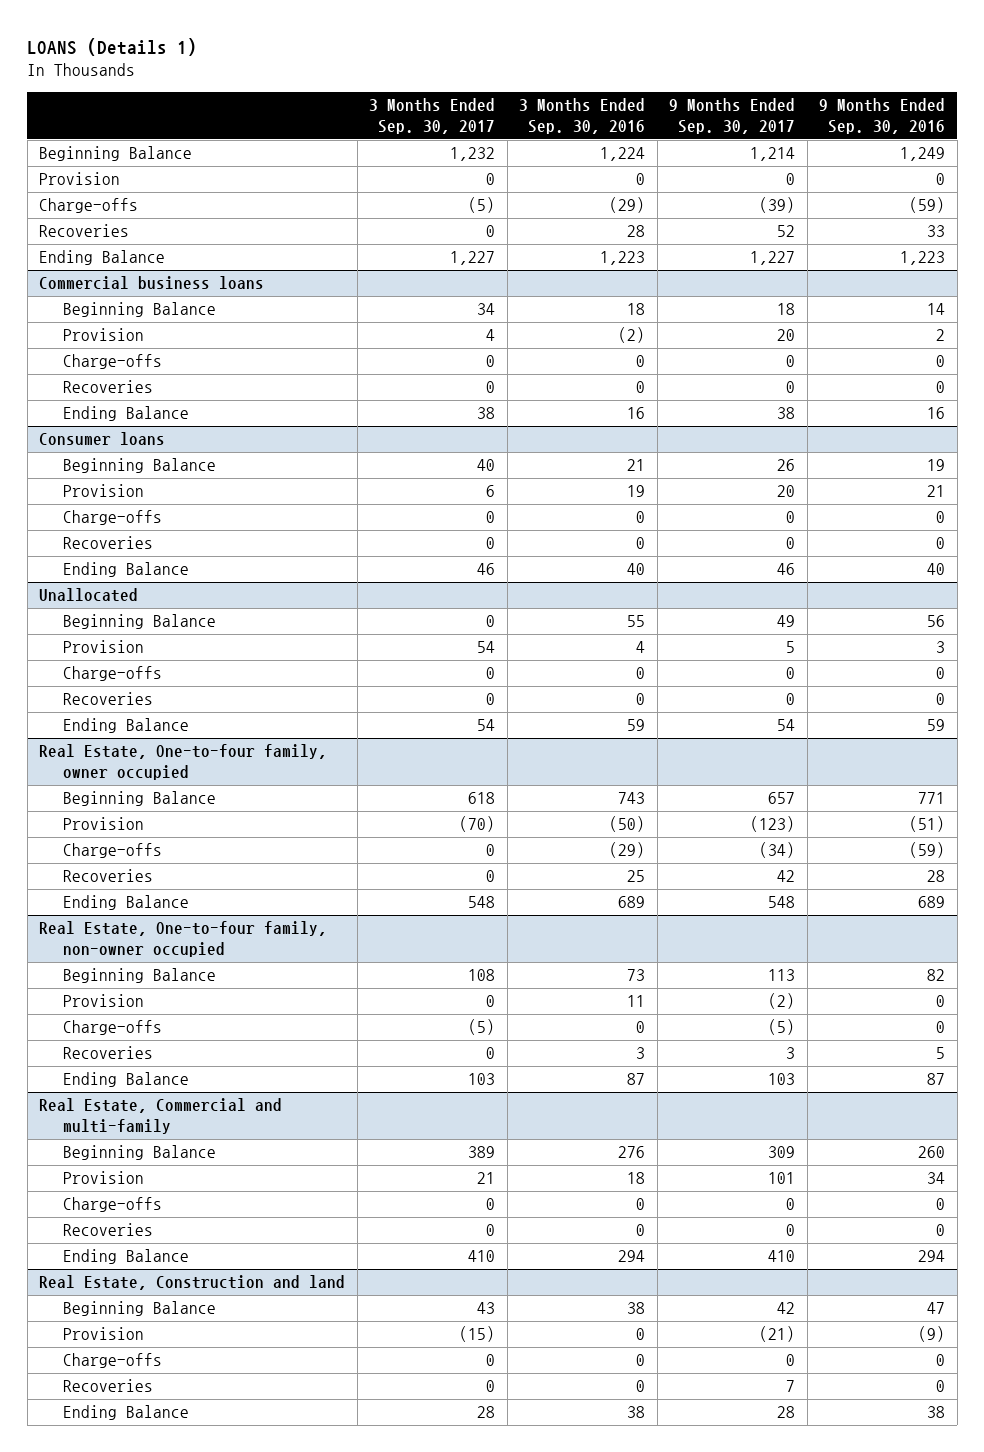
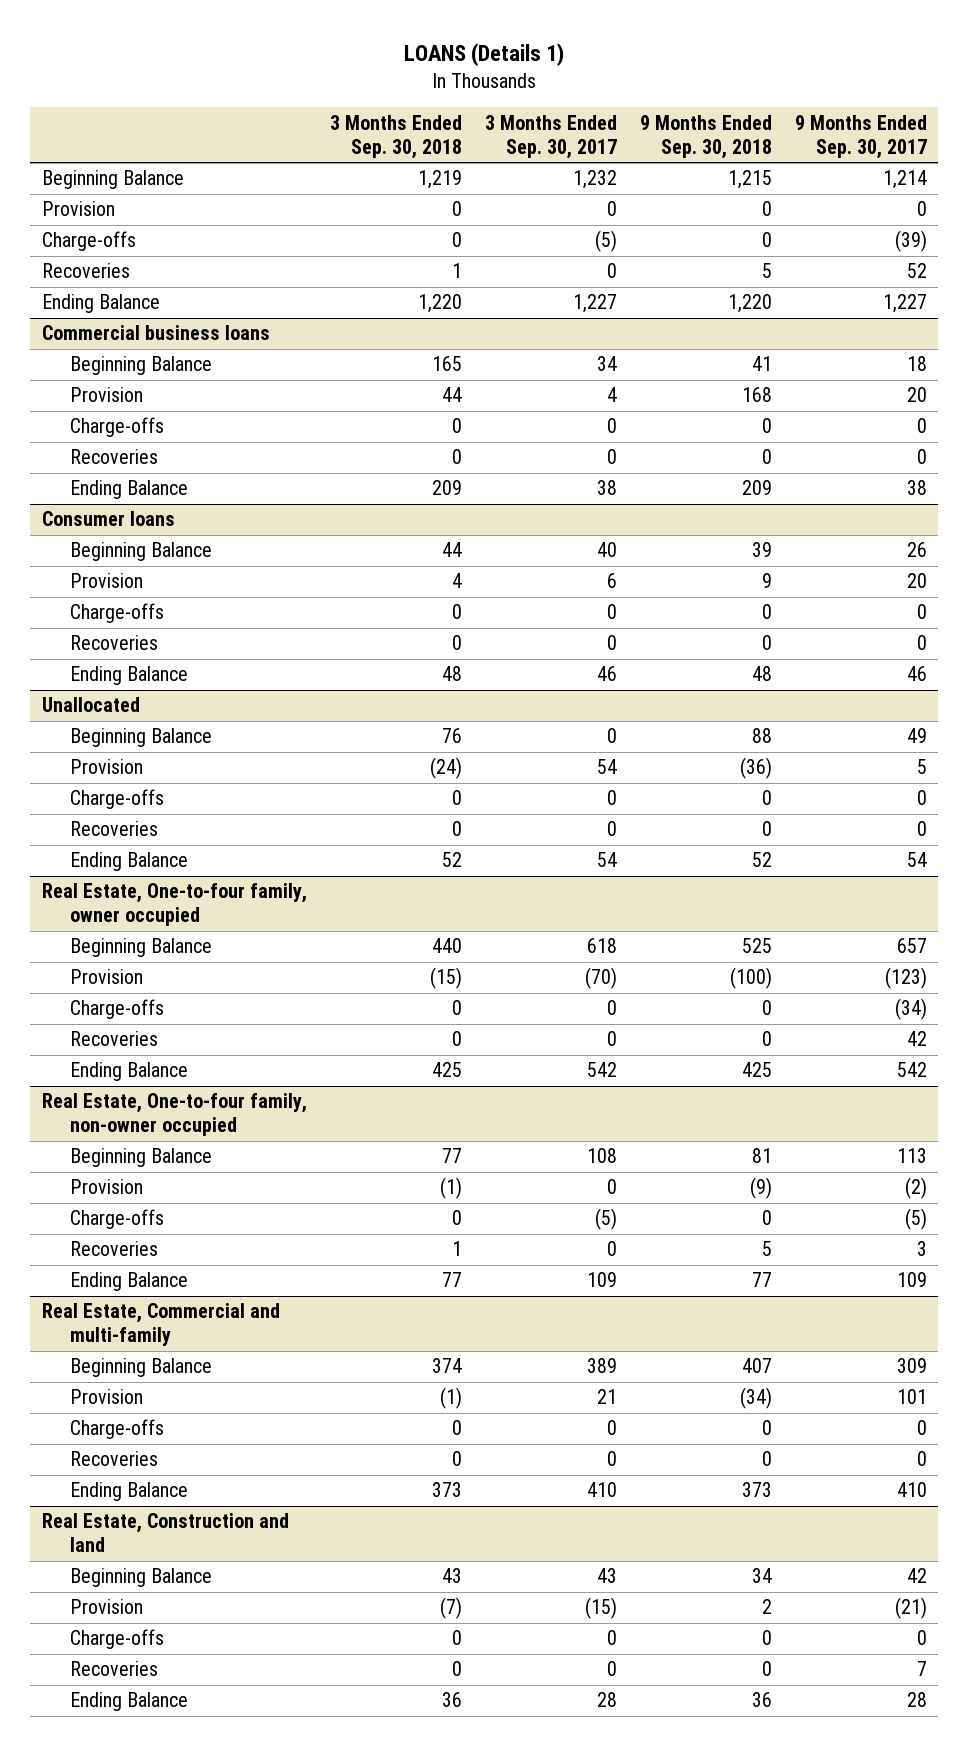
[519,97,646,135] 3 Months Ended Sep. 30, 2016 -> none
[819,97,946,135] 9 Months Ended Sep. 30, 2016 -> none
none -> [329,114,462,159] 3 Months Ended Sep. 30, 2018
none -> [639,114,772,159] 9 Months Ended Sep. 30, 2018
[468,896,496,909] 548 -> [586,1062,617,1078] 542
[768,896,796,909] 548 -> [896,1062,927,1078] 542
[468,1073,496,1086] 103 -> [586,1272,617,1288] 109
[768,1073,796,1086] 103 -> [896,1272,927,1288] 109

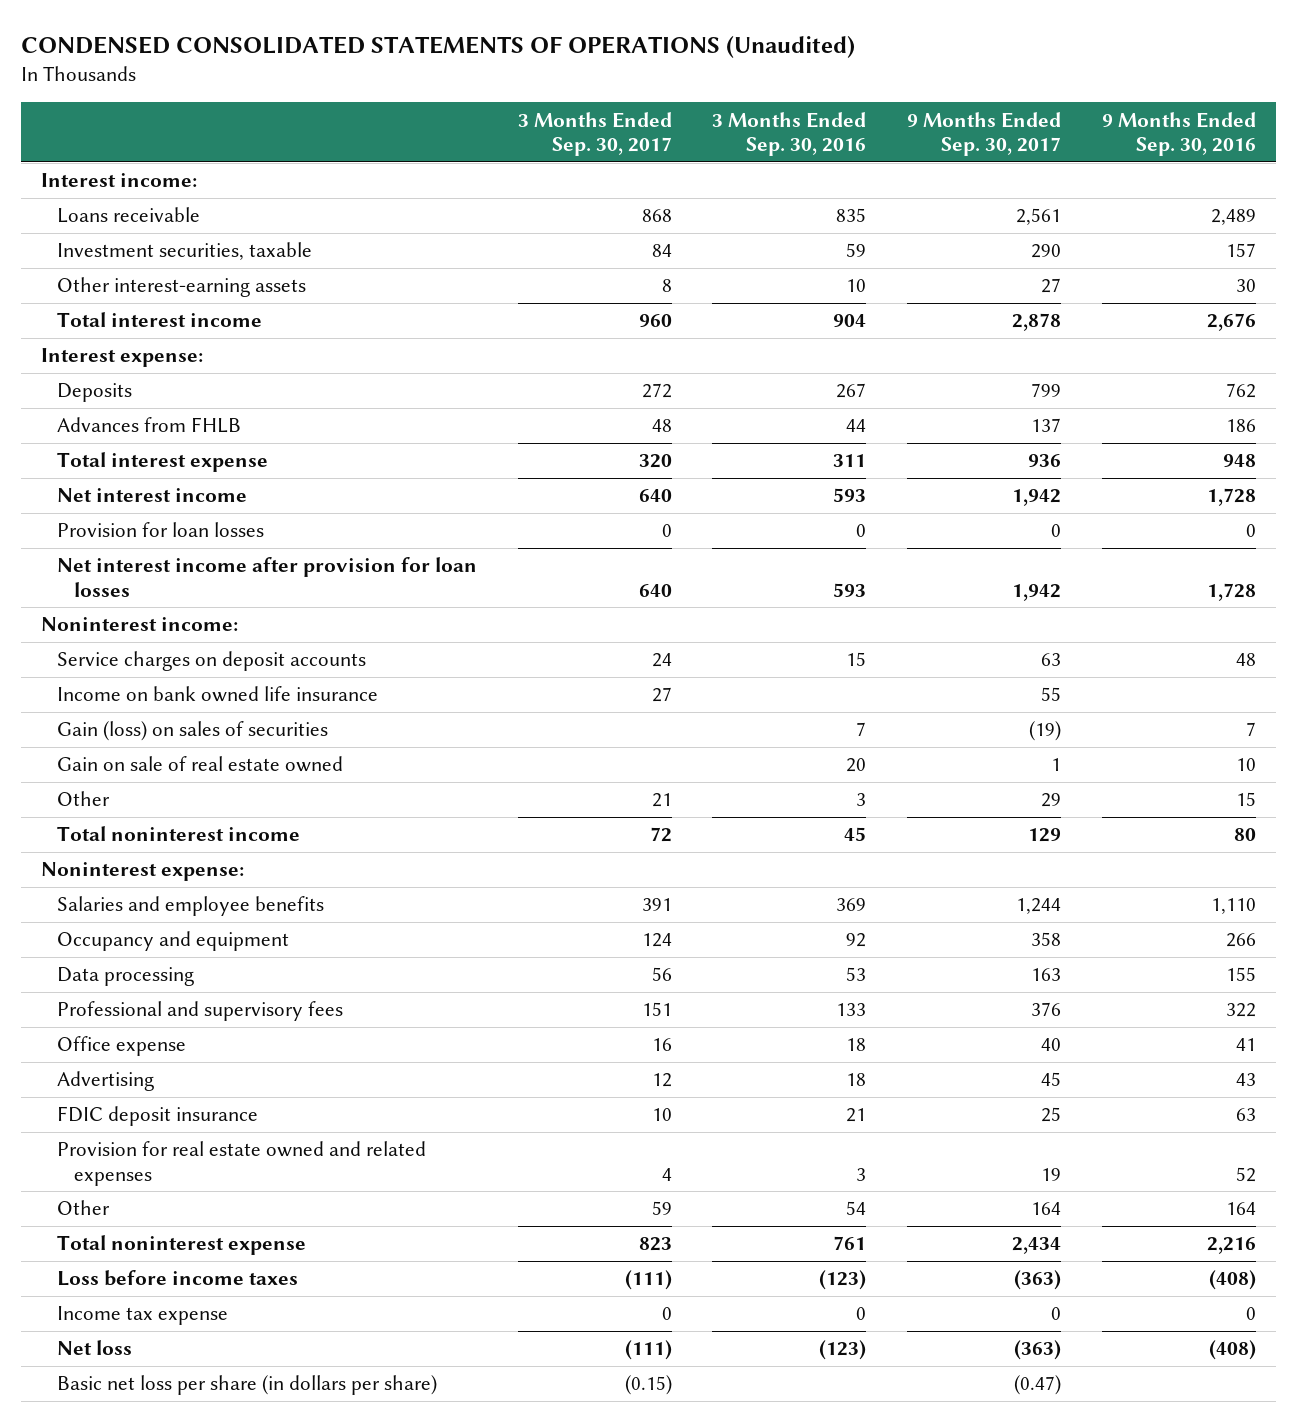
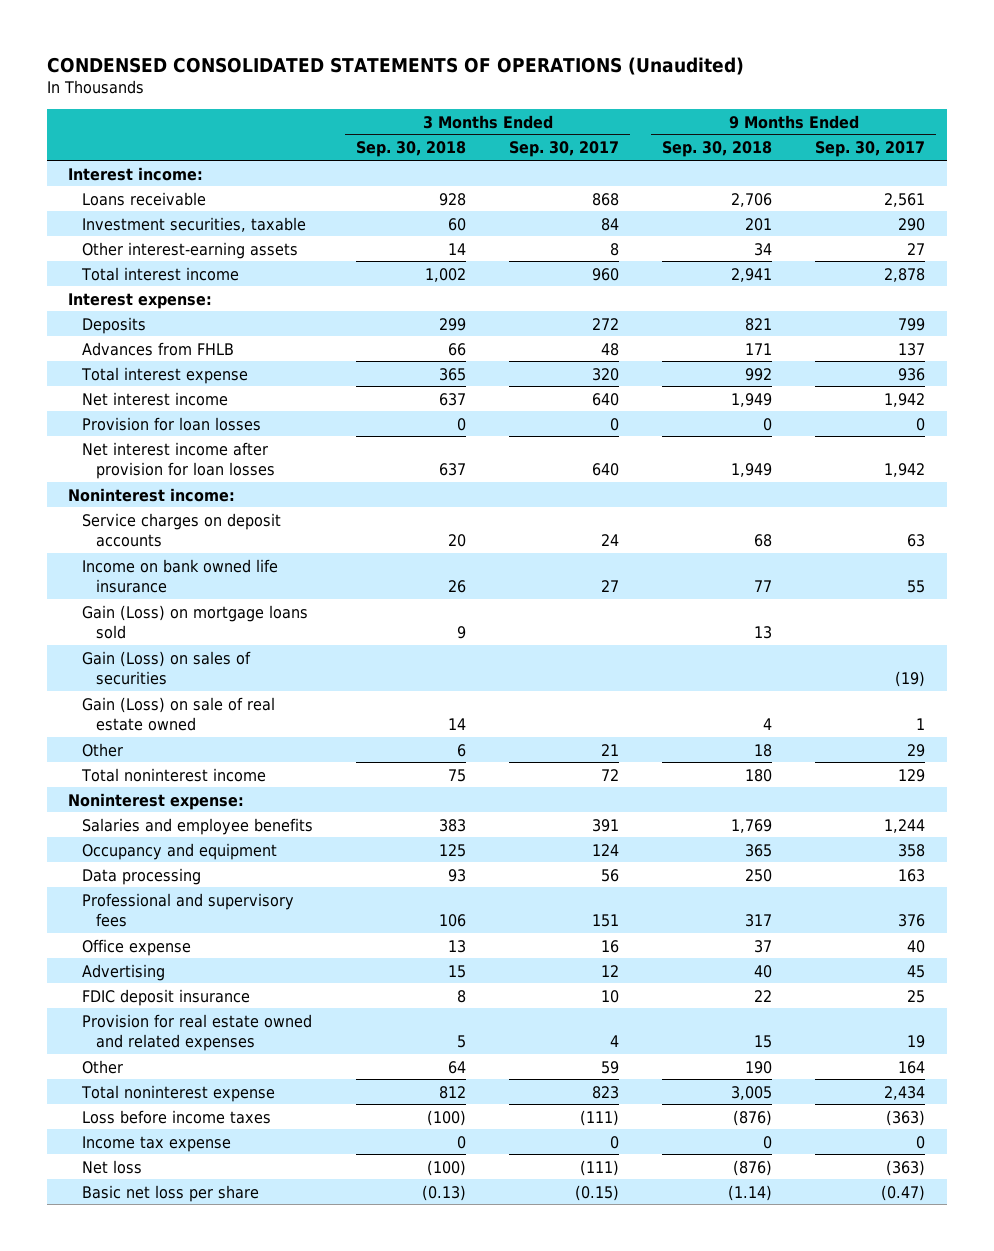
[712,111,867,157] 3 Months Ended Sep. 30, 2016 -> none
[1101,111,1256,157] 9 Months Ended Sep. 30, 2016 -> none
none -> [356,141,467,158] Sep. 30, 2018
none -> [662,141,773,158] Sep. 30, 2018
none -> [82,604,309,640] Gain (Loss) on mortgage loans sold
[57,721,329,742] Gain (loss) on sales of securities -> [82,650,252,686] Gain (Loss) on sales of securities
[57,756,344,773] Gain on sale of real estate owned -> [82,696,276,732] Gain (Loss) on sale of real estate owned
[57,1375,438,1396] Basic net loss per share (in dollars per share) -> [82,1184,260,1202] Basic net loss per share

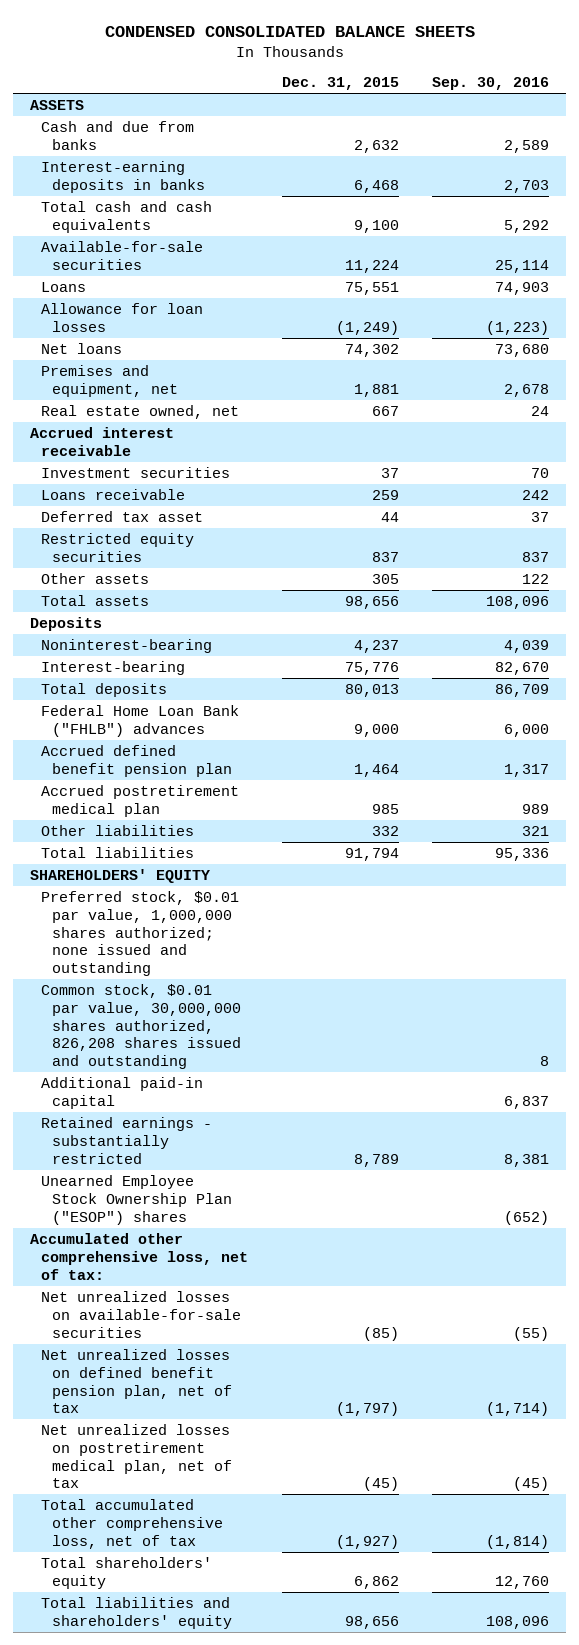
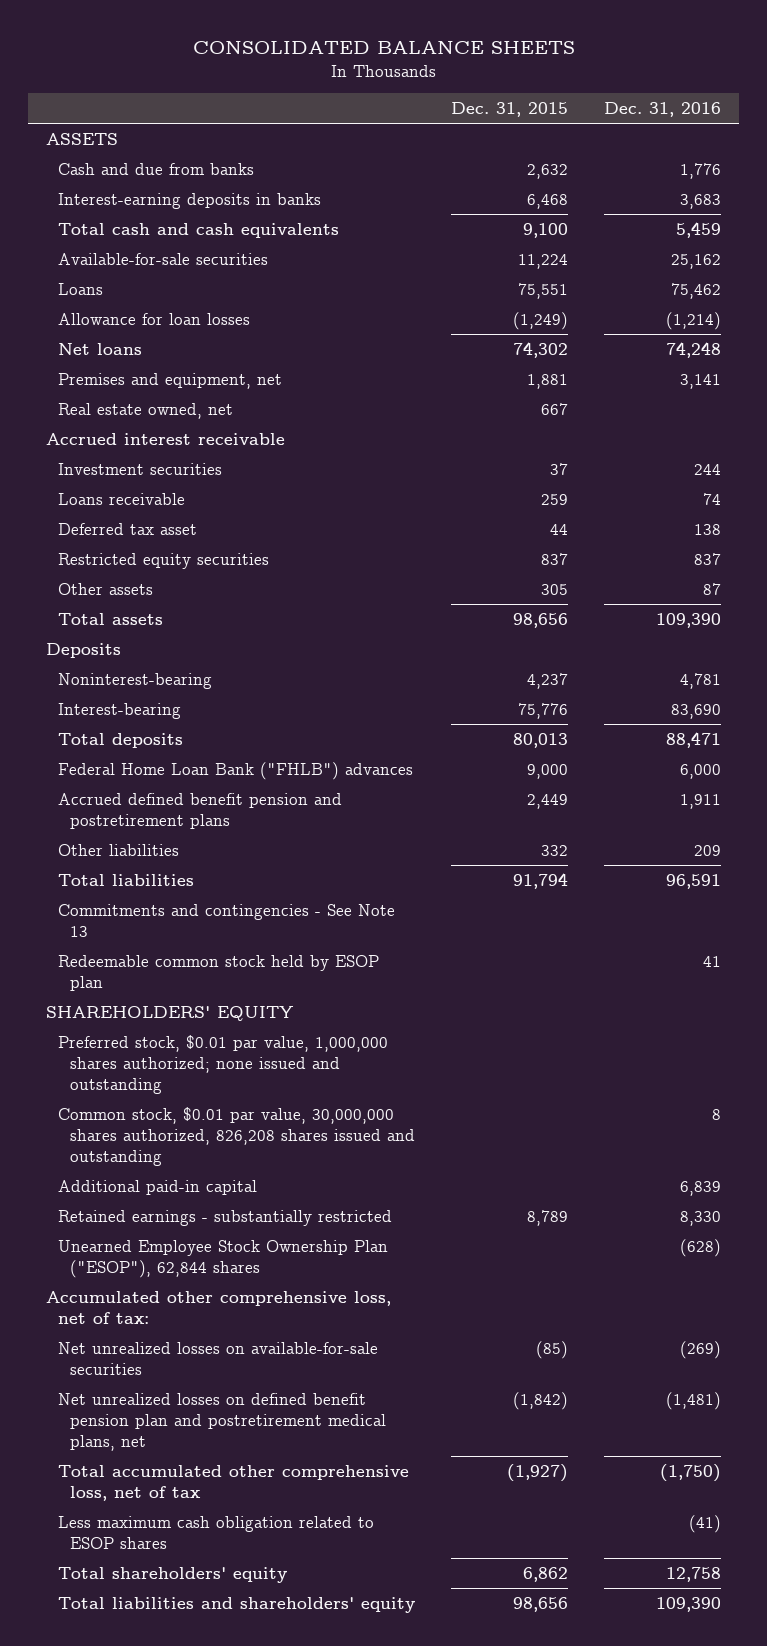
[104,25,475,37] CONDENSED CONSOLIDATED BALANCE SHEETS -> [192,41,575,55] CONSOLIDATED BALANCE SHEETS
[432,77,550,91] Sep. 30, 2016 -> none
none -> [603,102,721,118] Dec. 31, 2016
[41,784,240,817] Accrued postretirement medical plan -> none
[41,744,233,777] Accrued defined benefit pension plan -> [57,792,342,830] Accrued defined benefit pension and postretirement plans
[353,763,399,777] 1,464 -> [526,793,568,809] 2,449
none -> [57,903,395,938] Commitments and contingencies - See Note 13
none -> [57,954,379,992] Redeemable common stock held by ESOP plan
[41,1174,233,1225] Unearned Employee Stock Ownership Plan ("ESOP") shares -> [57,1239,388,1279] Unearned Employee Stock Ownership Plan ("ESOP"), 62,844 shares
[41,1423,233,1489] Net unrealized losses on postretirement medical plan, net of tax -> none
[41,1348,233,1414] Net unrealized losses on defined benefit pension plan, net of tax -> [57,1392,386,1452] Net unrealized losses on defined benefit pension plan and postretirement medical plans, net
[335,1402,399,1417] (1,797) -> [512,1391,568,1410] (1,842)
none -> [57,1515,374,1550] Less maximum cash obligation related to ESOP shares

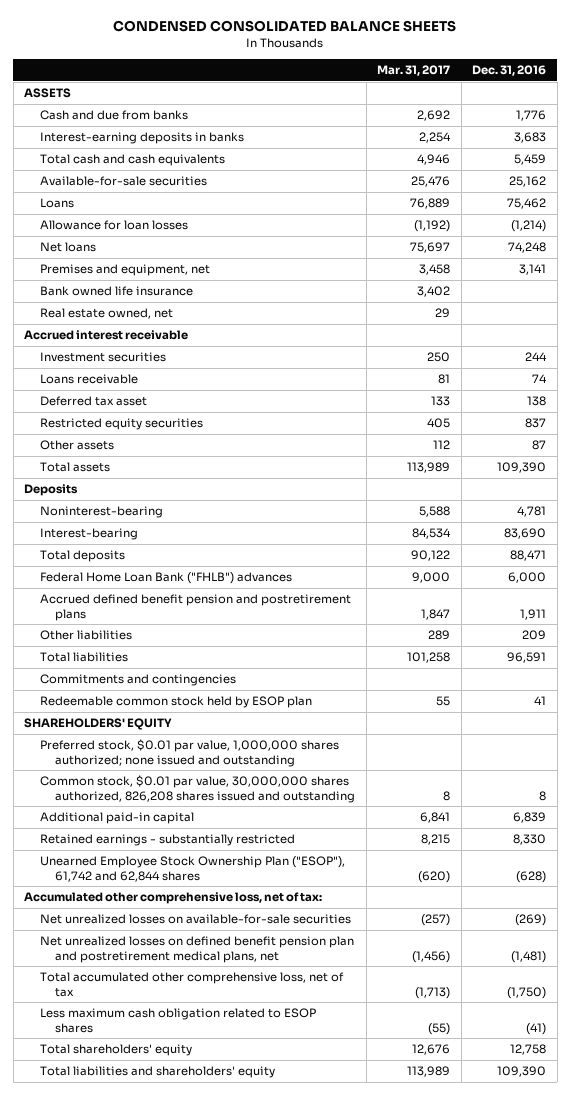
[192,41,575,55] CONSOLIDATED BALANCE SHEETS -> [113,20,457,33] CONDENSED CONSOLIDATED BALANCE SHEETS
[450,102,568,118] Dec. 31, 2015 -> none
none -> [377,64,451,76] Mar. 31, 2017
none -> [39,286,193,297] Bank owned life insurance
[57,903,395,938] Commitments and contingencies - See Note 13 -> [39,674,236,687] Commitments and contingencies
[57,1239,388,1279] Unearned Employee Stock Ownership Plan ("ESOP"), 62,844 shares -> [39,856,345,882] Unearned Employee Stock Ownership Plan ("ESOP"), 61,742 and 62,844 shares

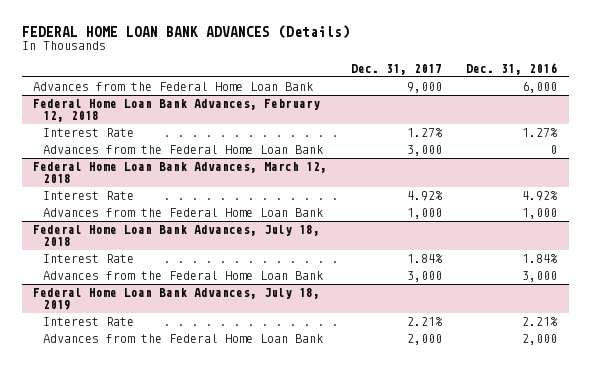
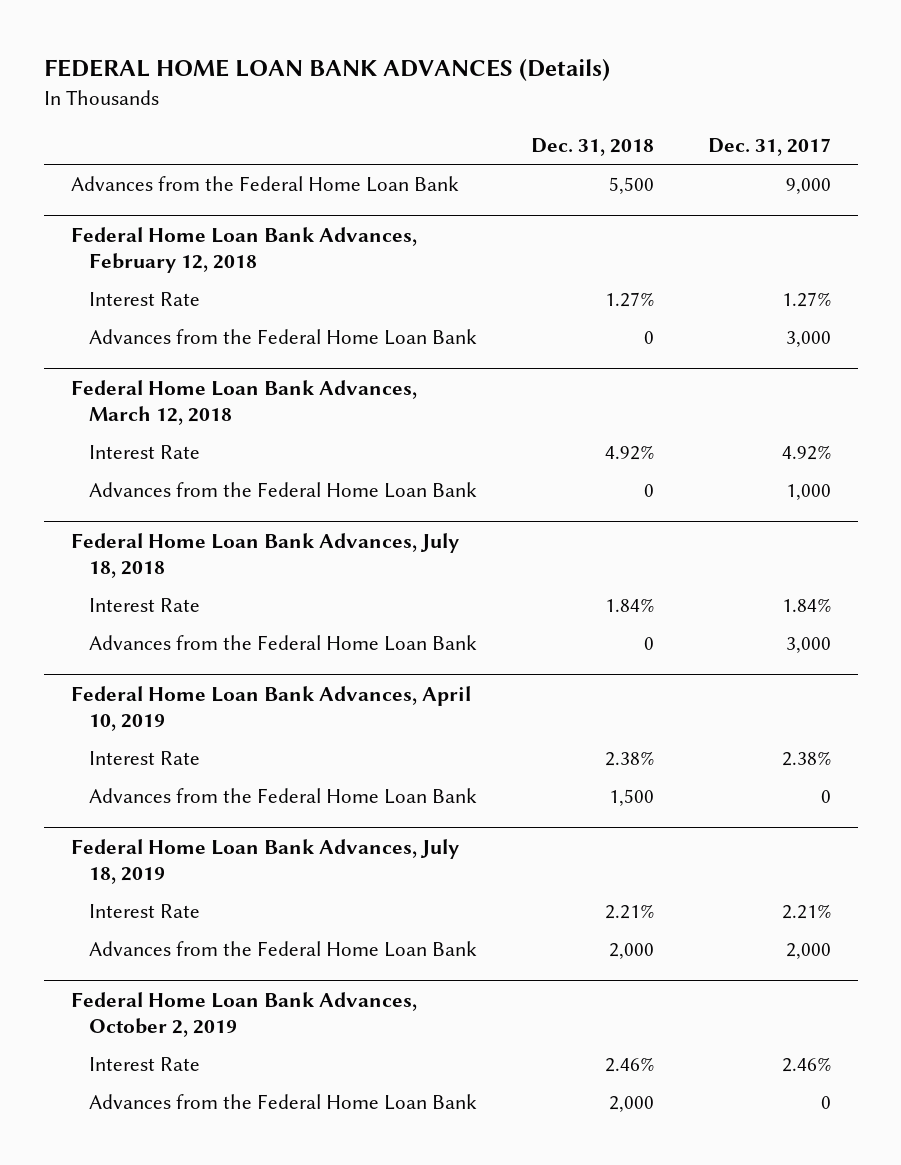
[465,62,557,75] Dec. 31, 2016 -> none
none -> [530,137,654,156] Dec. 31, 2018
none -> [70,685,471,731] Federal Home Loan Bank Advances, April 10, 2019
none -> [88,750,200,765] Interest Rate
none -> [88,787,477,804] Advances from the Federal Home Loan Bank
none -> [70,991,417,1037] Federal Home Loan Bank Advances, October 2, 2019
none -> [88,1056,200,1071] Interest Rate
none -> [88,1093,477,1110] Advances from the Federal Home Loan Bank

